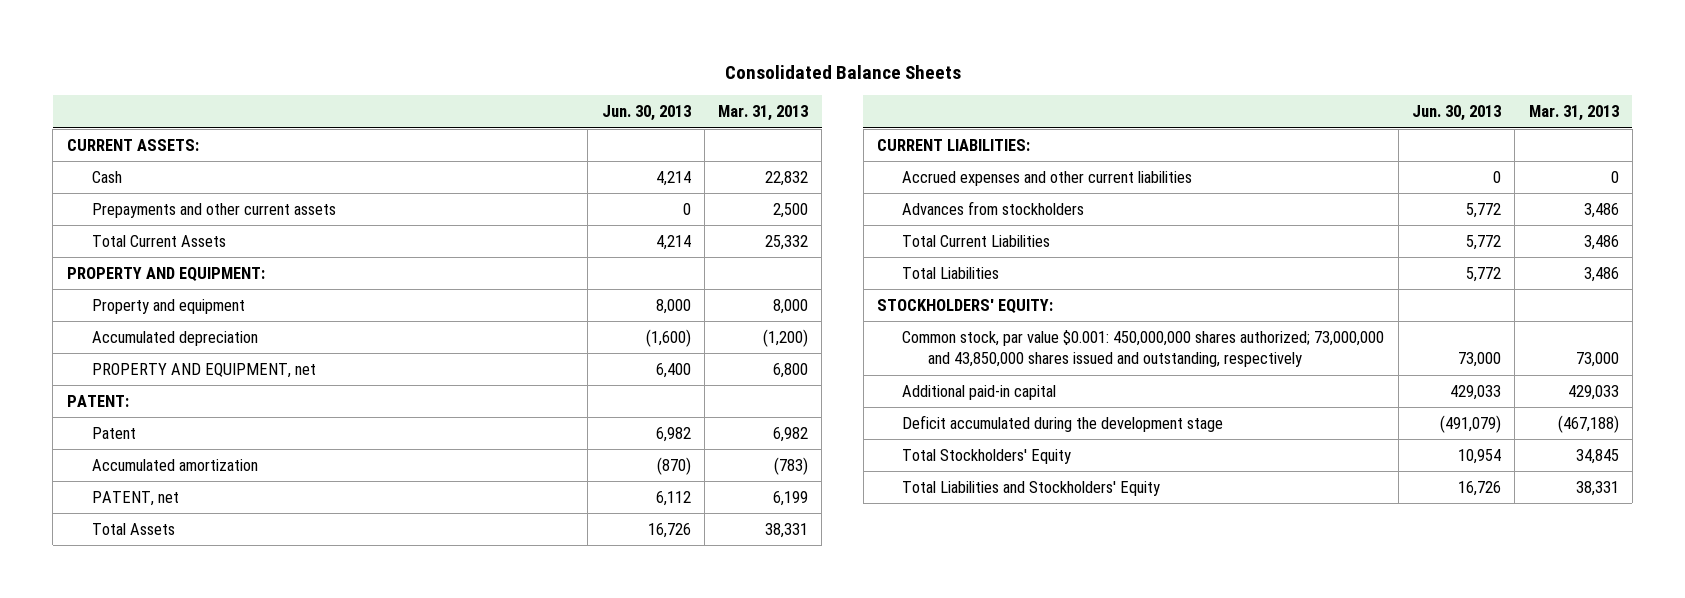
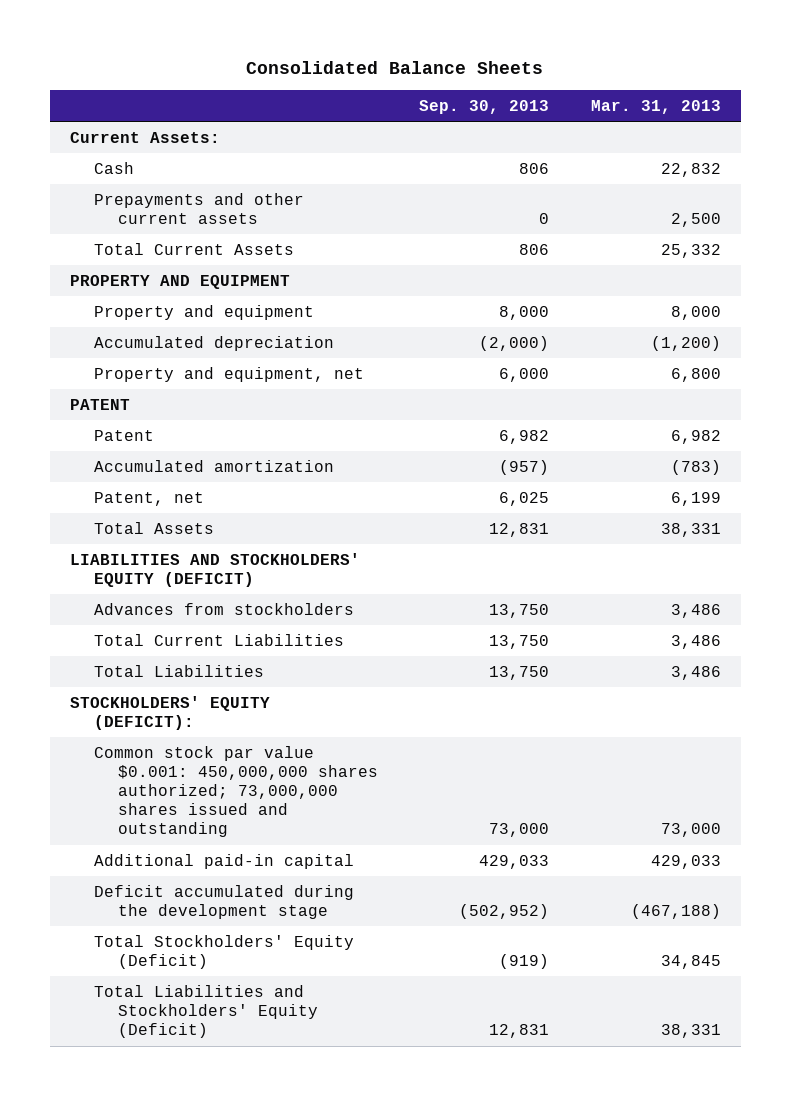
[601,105,691,122] Jun. 30, 2013 -> none
none -> [419,99,550,114] Sep. 30, 2013
[66,138,199,151] CURRENT ASSETS: -> [70,131,221,143] Current Assets:
[66,266,265,281] PROPERTY AND EQUIPMENT: -> [70,274,291,289] PROPERTY AND EQUIPMENT
[91,362,316,378] PROPERTY AND EQUIPMENT, net -> [93,366,364,382] Property and equipment, net
[66,394,129,407] PATENT: -> [70,398,131,410] PATENT
[91,490,179,506] PATENT, net -> [93,491,204,506] Patent, net
[877,138,1031,151] CURRENT LIABILITIES: -> none
[902,170,1193,186] Accrued expenses and other current liabilities -> none
none -> [70,552,361,587] LIABILITIES AND STOCKHOLDERS' EQUITY (DEFICIT)
[877,298,1054,313] STOCKHOLDERS' EQUITY: -> [70,695,271,730] STOCKHOLDERS' EQUITY (DEFICIT):
[902,329,1385,368] Common stock, par value $0.001: 450,000,000 shares authorized; 73,000,000 and 43,850,000 shares issued and outstanding, respectively -> [93,745,378,838] Common stock par value $0.001: 450,000,000 shares authorized; 73,000,000 shares issued and outstanding
[902,448,1072,464] Total Stockholders' Equity -> [93,934,354,969] Total Stockholders' Equity (Deficit)
[902,480,1161,496] Total Liabilities and Stockholders' Equity -> [93,984,318,1039] Total Liabilities and Stockholders' Equity (Deficit)

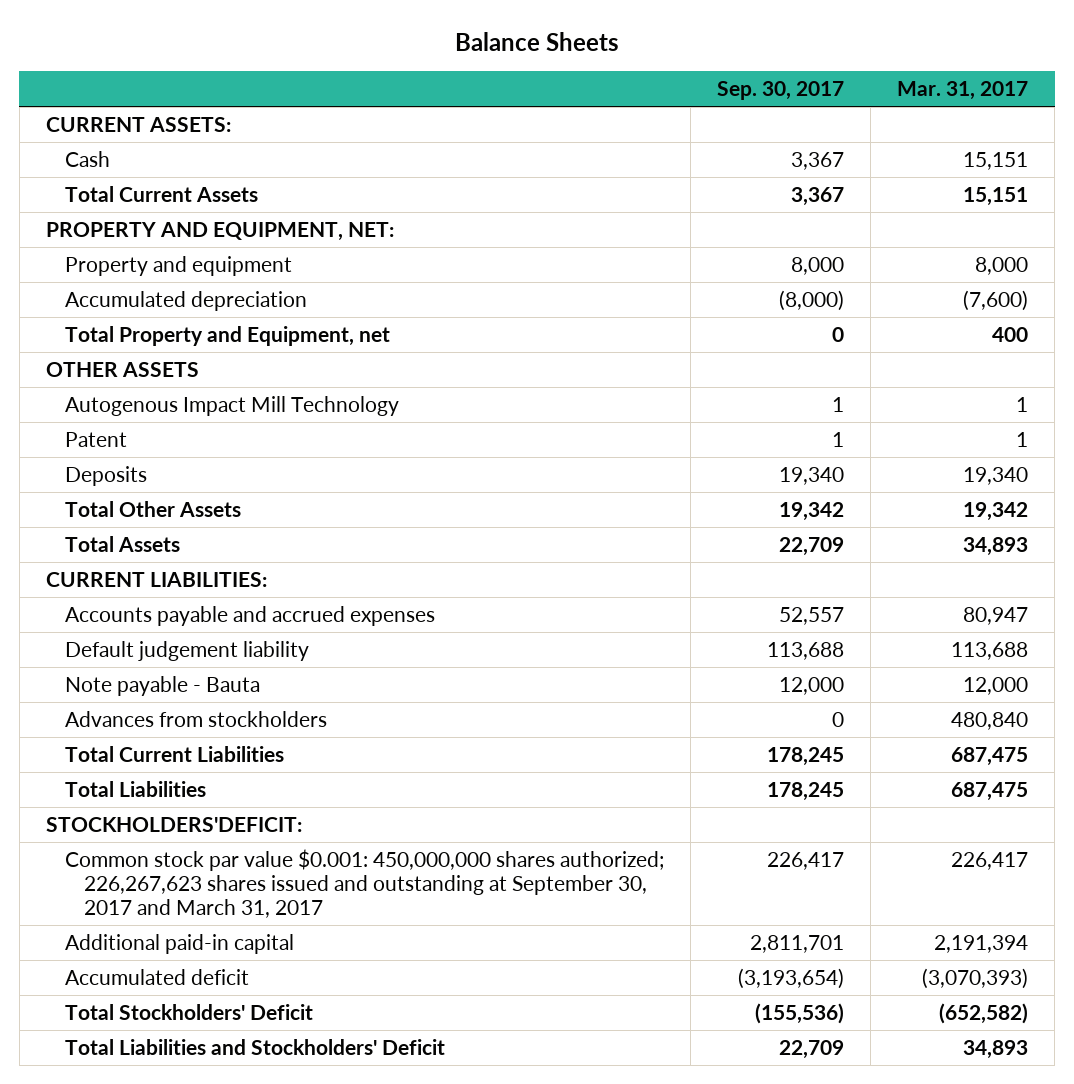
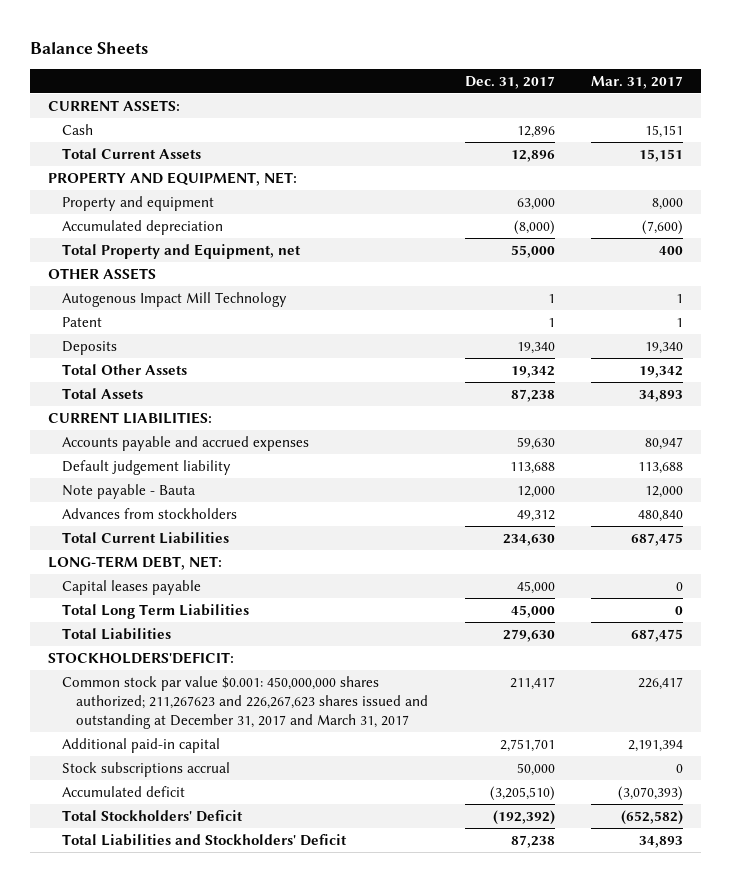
[716,80,844,100] Sep. 30, 2017 -> none
none -> [464,75,555,89] Dec. 31, 2017
none -> [48,555,223,570] LONG-TERM DEBT, NET:
none -> [62,579,202,595] Capital leases payable
none -> [62,603,250,619] Total Long Term Liabilities
[64,848,664,918] Common stock par value $0.001: 450,000,000 shares authorized; 226,267,623 shares issued and outstanding at September 30, 2017 and March 31, 2017 -> [62,675,429,730] Common stock par value $0.001: 450,000,000 shares authorized; 211,267623 and 226,267,623 shares issued and outstanding at December 31, 2017 and March 31, 2017
none -> [62,761,231,777] Stock subscriptions accrual

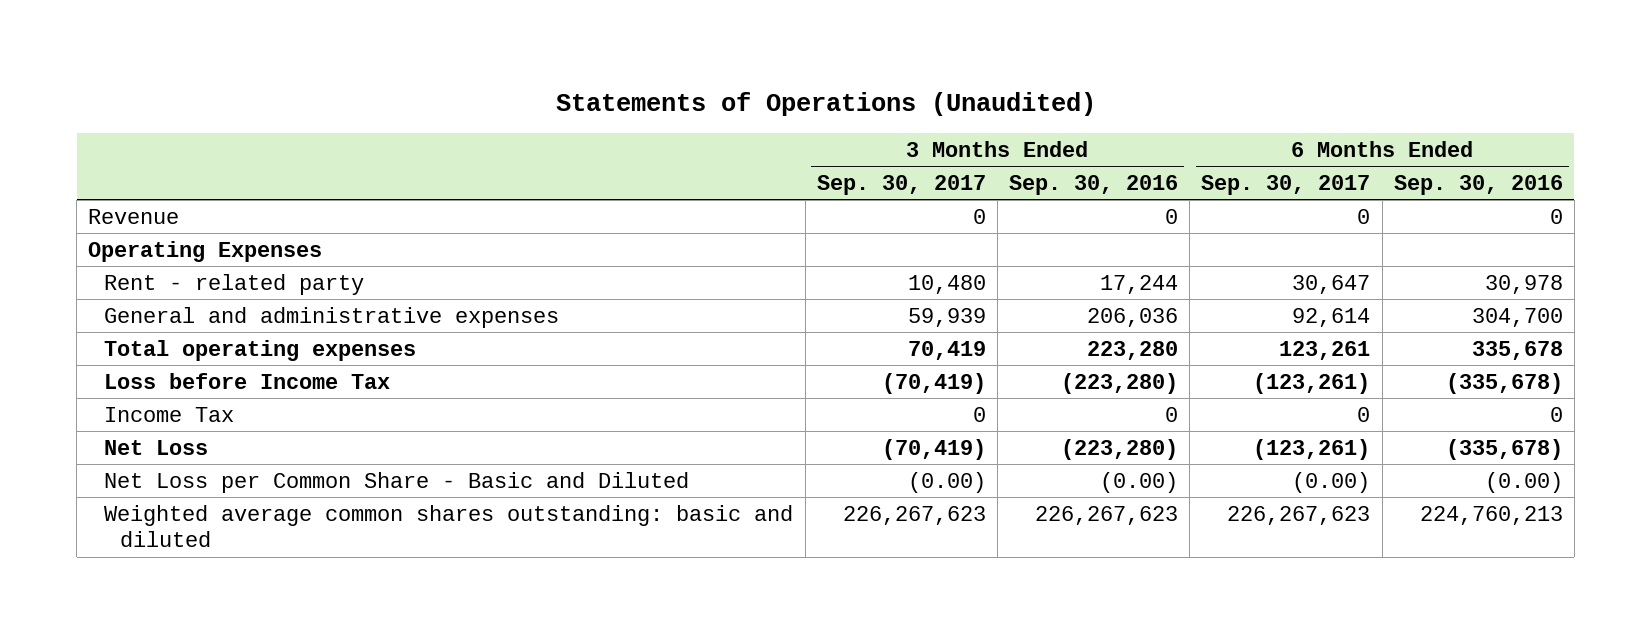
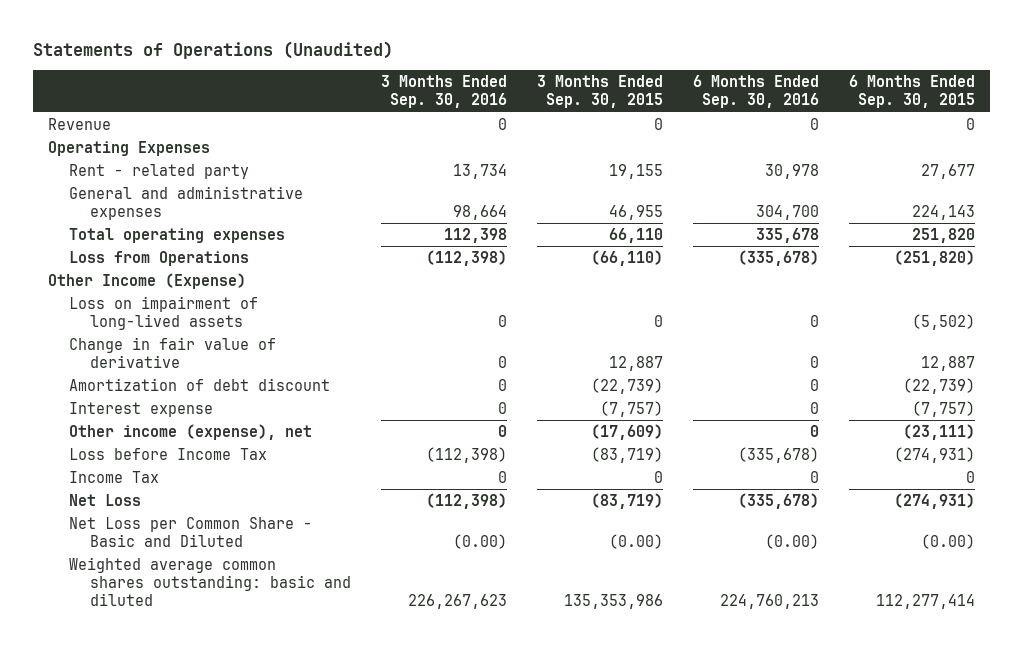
[816,175,986,196] Sep. 30, 2017 -> none
[1201,175,1371,196] Sep. 30, 2017 -> none
none -> [537,75,664,109] 3 Months Ended Sep. 30, 2015
none -> [849,75,976,109] 6 Months Ended Sep. 30, 2015
[1100,274,1179,294] 17,244 -> [452,163,507,179] 13,734
[1087,307,1179,327] 206,036 -> [452,205,507,221] 98,664
[1087,340,1179,360] 223,280 -> [443,227,507,243] 112,398
none -> [68,250,249,266] Loss from Operations
none -> [48,272,247,289] Other Income (Expense)
none -> [68,295,258,331] Loss on impairment of long-lived assets
none -> [68,336,276,369] Change in fair value of derivative
none -> [68,377,330,391] Amortization of debt discount
none -> [68,401,213,417] Interest expense
none -> [68,423,312,440] Other income (expense), net
[1061,372,1179,394] (223,280) -> [425,446,507,463] (112,398)
[1061,438,1179,460] (223,280) -> [425,492,507,509] (112,398)

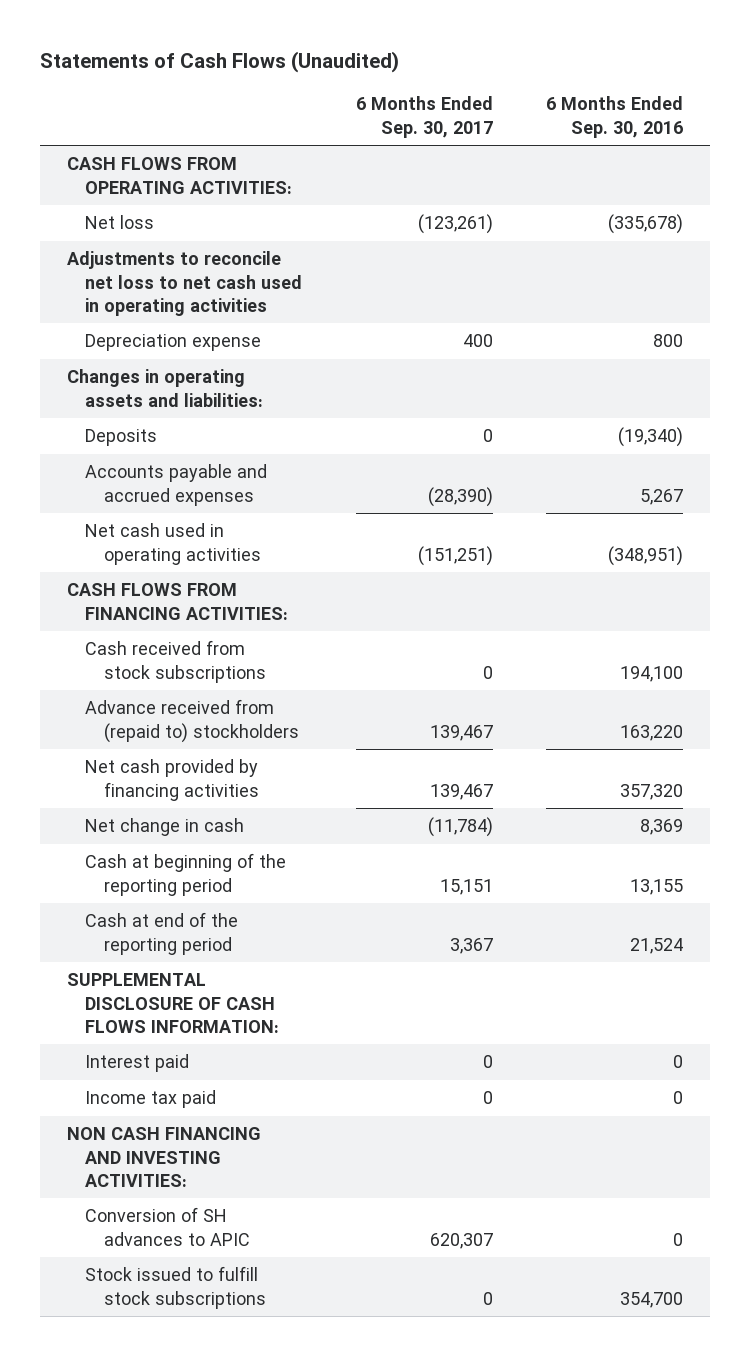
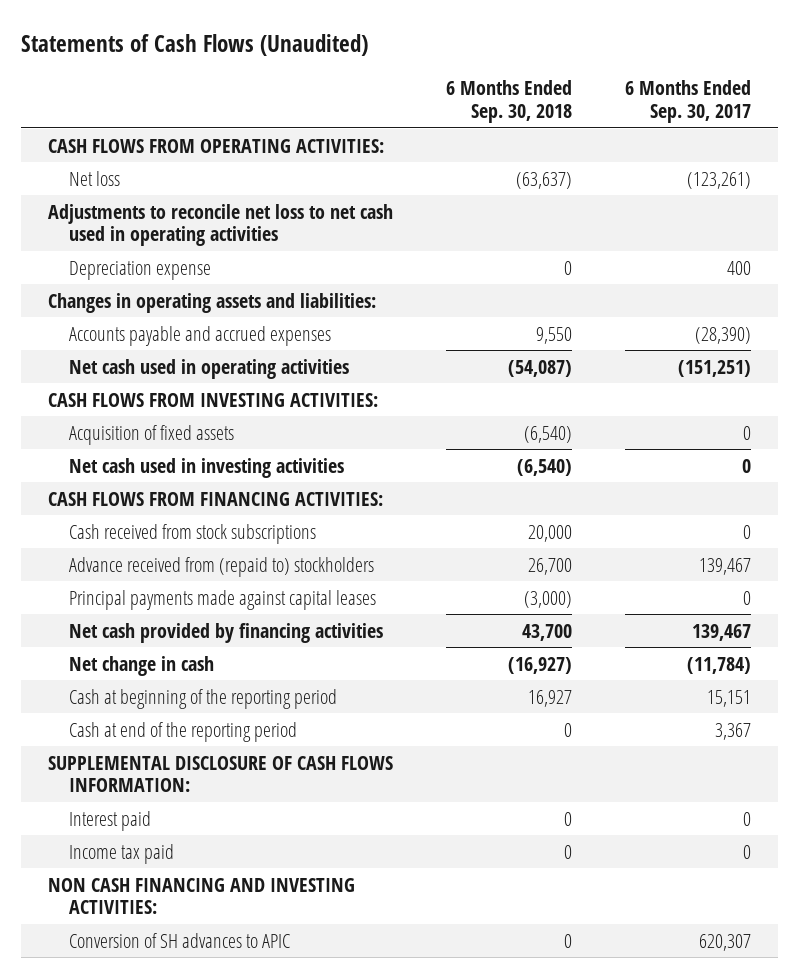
[546,96,684,138] 6 Months Ended Sep. 30, 2016 -> none
none -> [445,80,572,123] 6 Months Ended Sep. 30, 2018
[85,429,158,447] Deposits -> none
none -> [47,392,378,407] CASH FLOWS FROM INVESTING ACTIVITIES:
none -> [69,424,235,445] Acquisition of fixed assets
none -> [69,457,345,478] Net cash used in investing activities
none -> [69,589,377,610] Principal payments made against capital leases
[85,1266,266,1309] Stock issued to fulfill stock subscriptions -> none

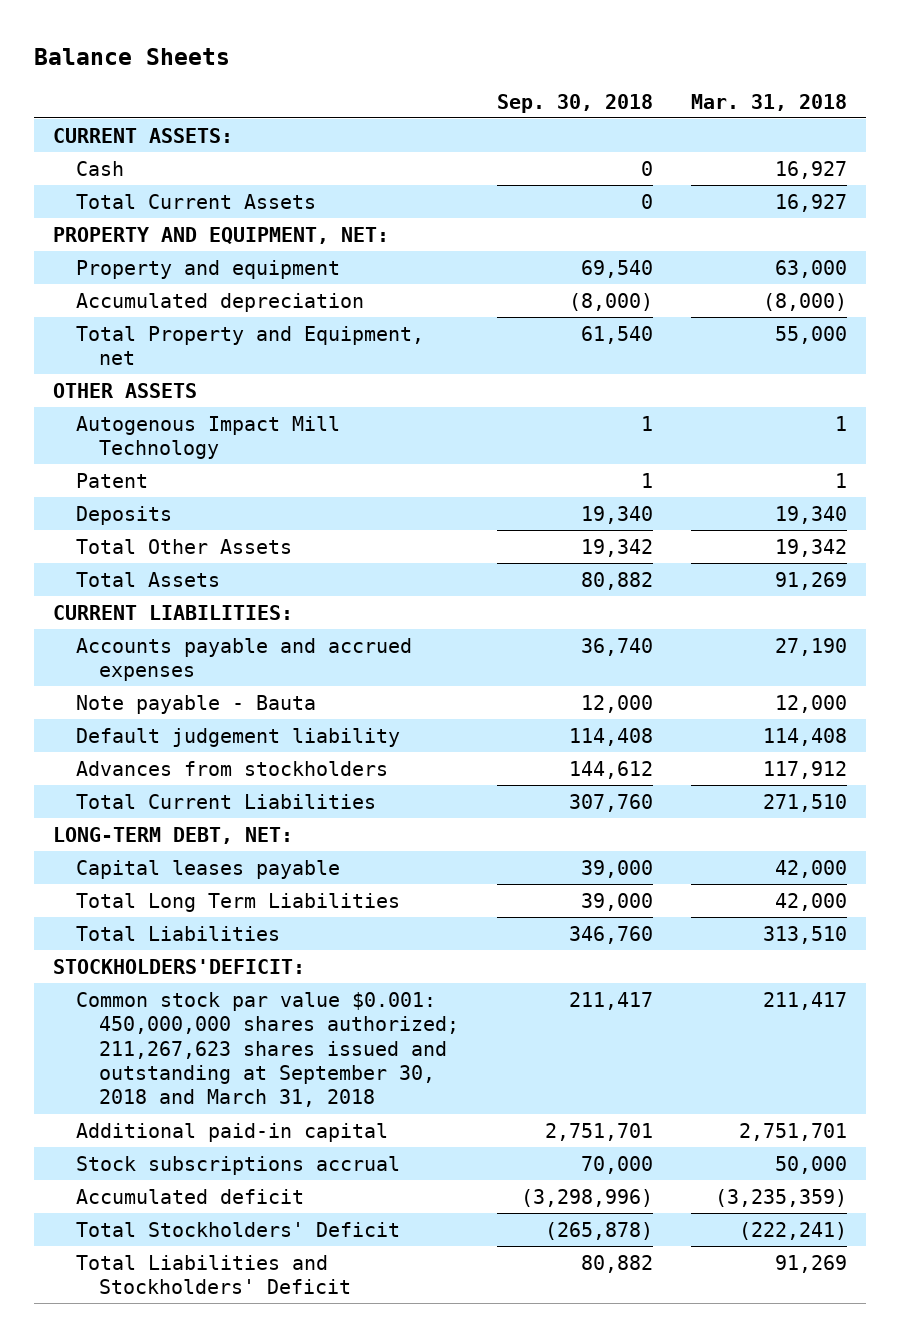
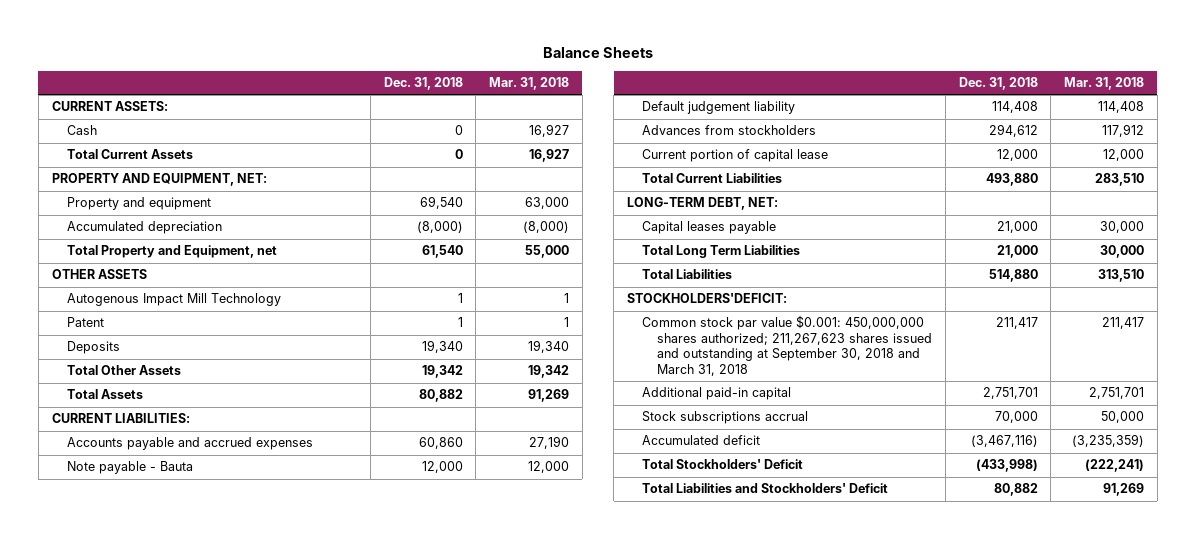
[496,93,653,113] Sep. 30, 2018 -> none
none -> [383,77,463,91] Dec. 31, 2018
none -> [642,149,829,163] Current portion of capital lease
[762,793,847,812] 271,510 -> [1095,173,1145,187] 283,510
[774,859,847,878] 42,000 -> [1100,221,1145,234] 30,000
[774,892,847,911] 42,000 -> [1100,245,1145,259] 30,000

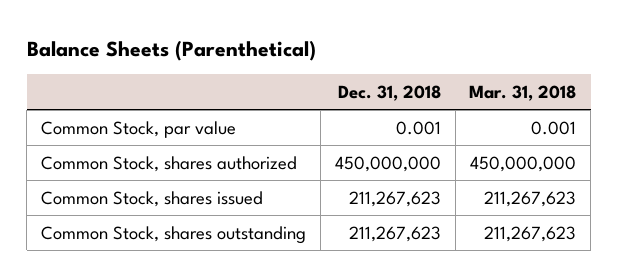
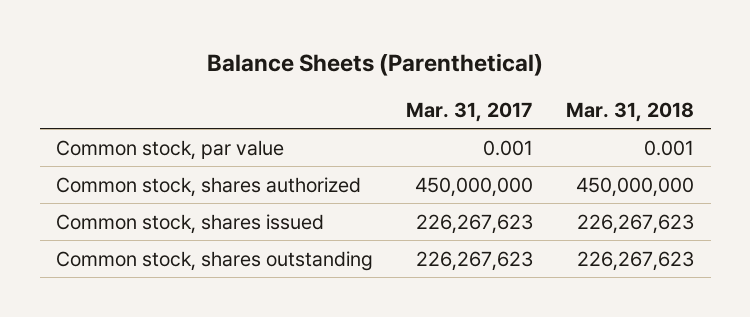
[337,85,441,102] Dec. 31, 2018 -> none
none -> [406,101,534,122] Mar. 31, 2017
[41,120,237,138] Common Stock, par value -> [56,139,285,160] Common stock, par value
[41,155,298,172] Common Stock, shares authorized -> [56,176,362,197] Common stock, shares authorized
[41,190,264,207] Common Stock, shares issued -> [56,213,325,234] Common stock, shares issued
[484,190,577,207] 211,267,623 -> [577,213,695,234] 226,267,623
[41,225,307,244] Common Stock, shares outstanding -> [56,250,374,271] Common stock, shares outstanding
[484,225,577,242] 211,267,623 -> [577,250,695,271] 226,267,623

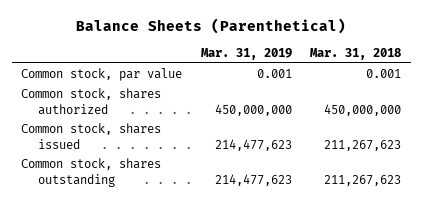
[406,101,534,122] Mar. 31, 2017 -> none
none -> [200,47,292,60] Mar. 31, 2019
[577,213,695,234] 226,267,623 -> [324,139,402,151] 211,267,623
[577,250,695,271] 226,267,623 -> [324,174,402,186] 211,267,623

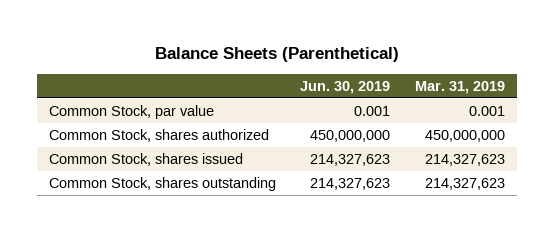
[310,47,402,60] Mar. 31, 2018 -> none
none -> [300,81,391,95] Jun. 30, 2019
[21,68,183,82] Common stock, par value -> [48,104,214,119] Common Stock, par value
[21,88,162,115] Common stock, shares authorized -> [48,128,269,142] Common Stock, shares authorized
[21,123,162,149] Common stock, shares issued -> [48,152,243,166] Common Stock, shares issued
[214,138,292,151] 214,477,623 -> [424,153,505,166] 214,327,623
[21,158,162,187] Common stock, shares outstanding -> [48,176,276,191] Common Stock, shares outstanding
[214,173,292,186] 214,477,623 -> [424,177,505,190] 214,327,623

